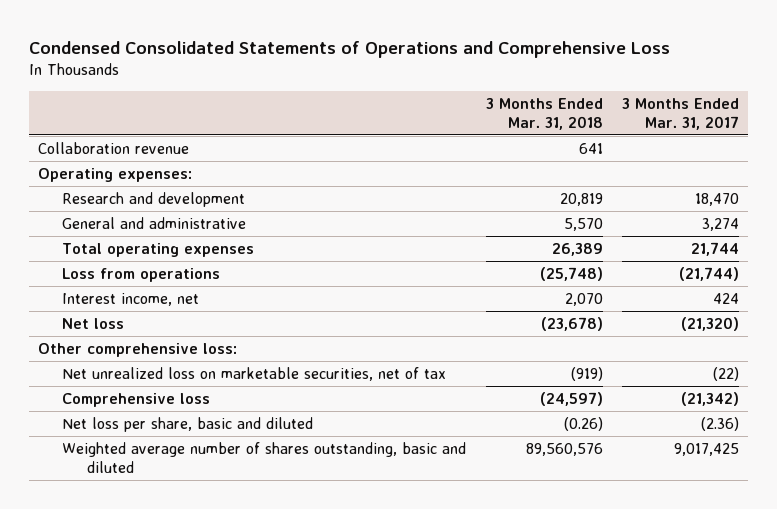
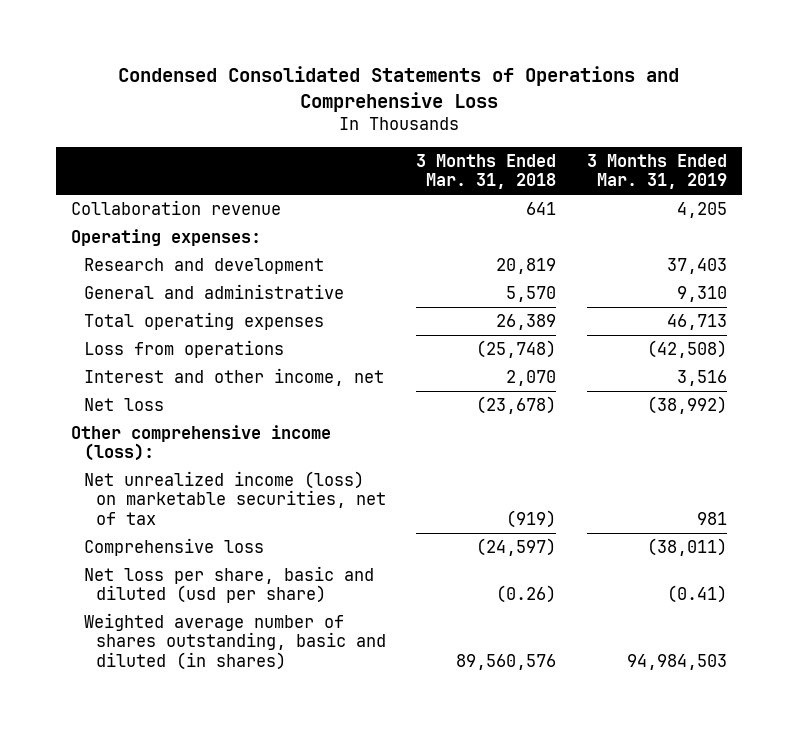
[621,98,739,130] 3 Months Ended Mar. 31, 2017 -> none
none -> [586,153,727,190] 3 Months Ended Mar. 31, 2019
[62,292,200,306] Interest income, net -> [83,368,384,387] Interest and other income, net
[38,342,238,357] Other comprehensive loss: -> [71,425,332,462] Other comprehensive income (loss):
[62,366,447,381] Net unrealized loss on marketable securities, net of tax -> [83,471,386,525] Net unrealized income (loss) on marketable securities, net of tax
[62,416,314,432] Net loss per share, basic and diluted -> [83,566,374,604] Net loss per share, basic and diluted (usd per share)
[62,441,467,473] Weighted average number of shares outstanding, basic and diluted -> [83,613,386,670] Weighted average number of shares outstanding, basic and diluted (in shares)

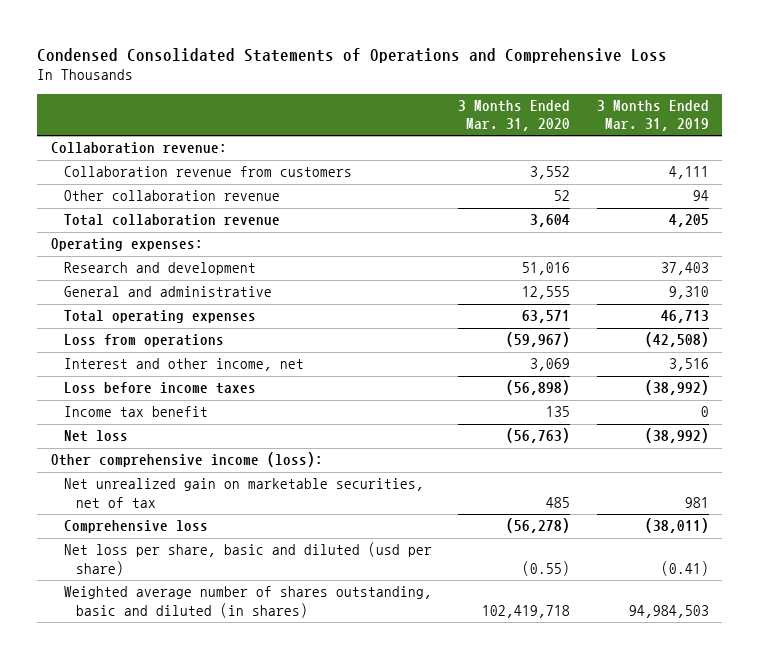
[416,153,557,190] 3 Months Ended Mar. 31, 2018 -> none
none -> [458,100,571,132] 3 Months Ended Mar. 31, 2020
none -> [50,142,227,155] Collaboration revenue:
[71,200,282,216] Collaboration revenue -> [63,166,352,178] Collaboration revenue from customers
[676,202,727,219] 4,205 -> [668,166,709,180] 4,111
none -> [63,190,280,202] Other collaboration revenue
none -> [63,214,280,227] Total collaboration revenue
none -> [63,382,256,395] Loss before income taxes
none -> [63,406,208,418] Income tax benefit
[83,471,386,525] Net unrealized income (loss) on marketable securities, net of tax -> [63,478,424,508] Net unrealized gain on marketable securities, net of tax

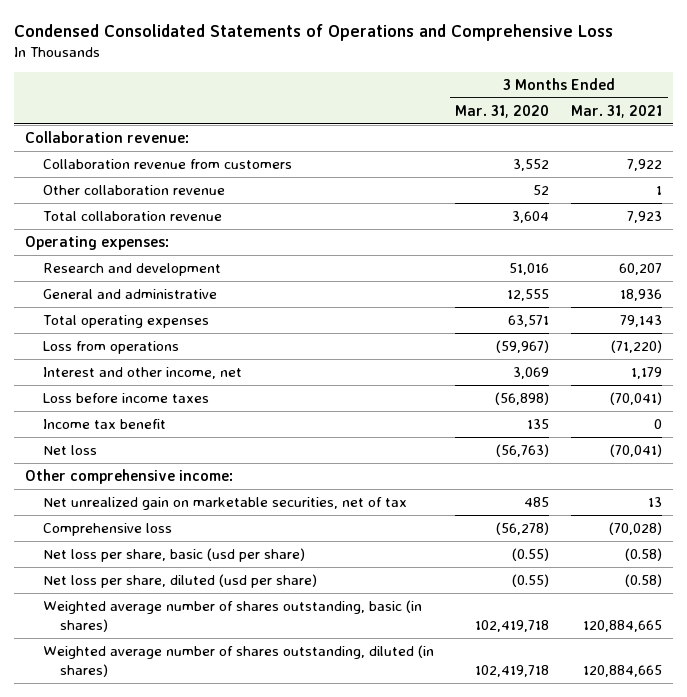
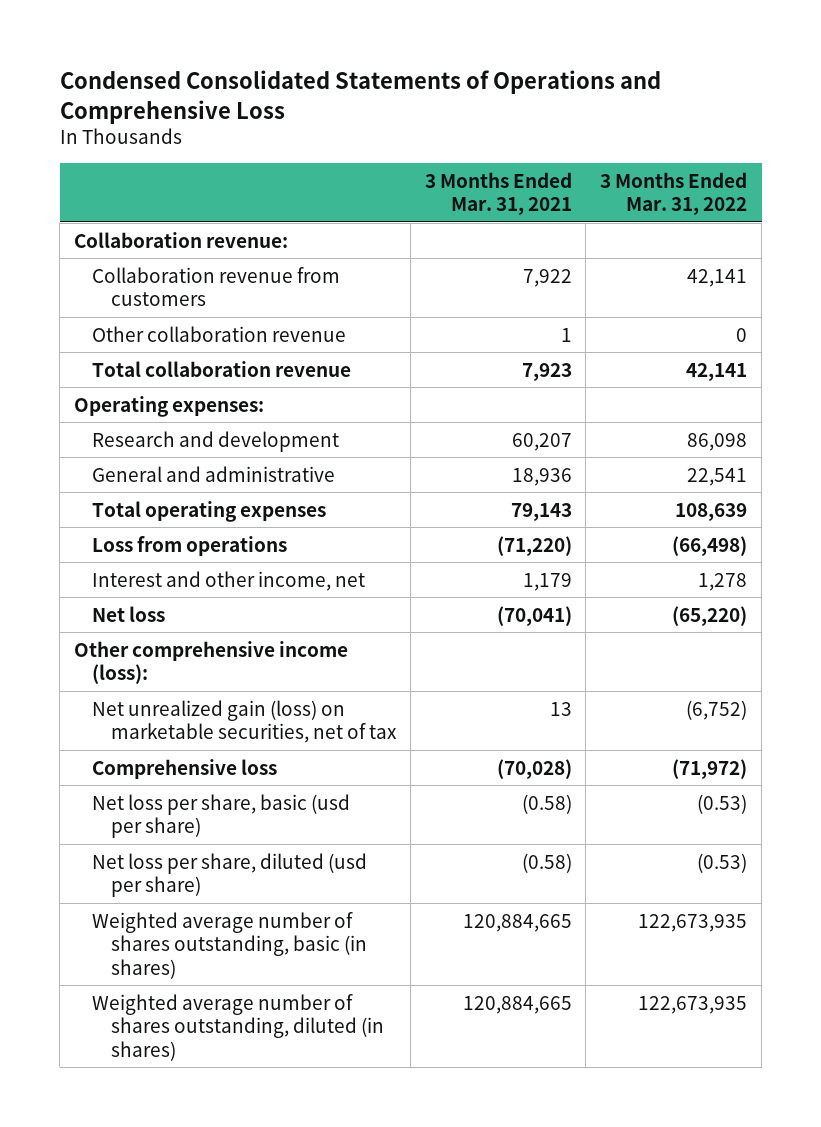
[455,104,550,118] Mar. 31, 2020 -> none
none -> [600,171,748,216] 3 Months Ended Mar. 31, 2022
[42,392,209,403] Loss before income taxes -> none
[42,418,166,429] Income tax benefit -> none
[25,468,234,484] Other comprehensive income: -> [73,640,348,685] Other comprehensive income (loss):
[42,496,407,510] Net unrealized gain on marketable securities, net of tax -> [92,699,398,744] Net unrealized gain (loss) on marketable securities, net of tax

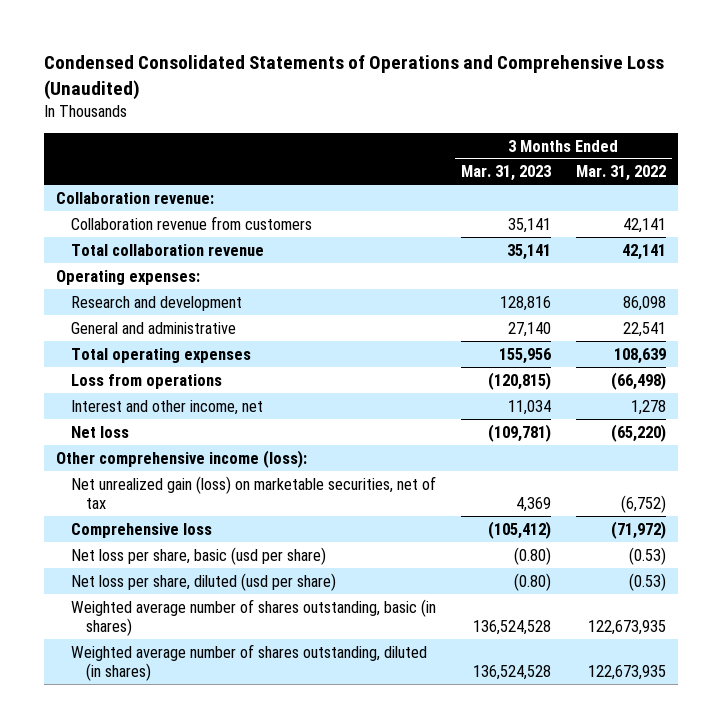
[59,70,661,124] Condensed Consolidated Statements of Operations and Comprehensive Loss -> [43,55,664,100] Condensed Consolidated Statements of Operations and Comprehensive Loss (Unaudited)
[424,171,572,216] 3 Months Ended Mar. 31, 2021 -> none
none -> [460,165,551,182] Mar. 31, 2023
[92,325,347,342] Other collaboration revenue -> none

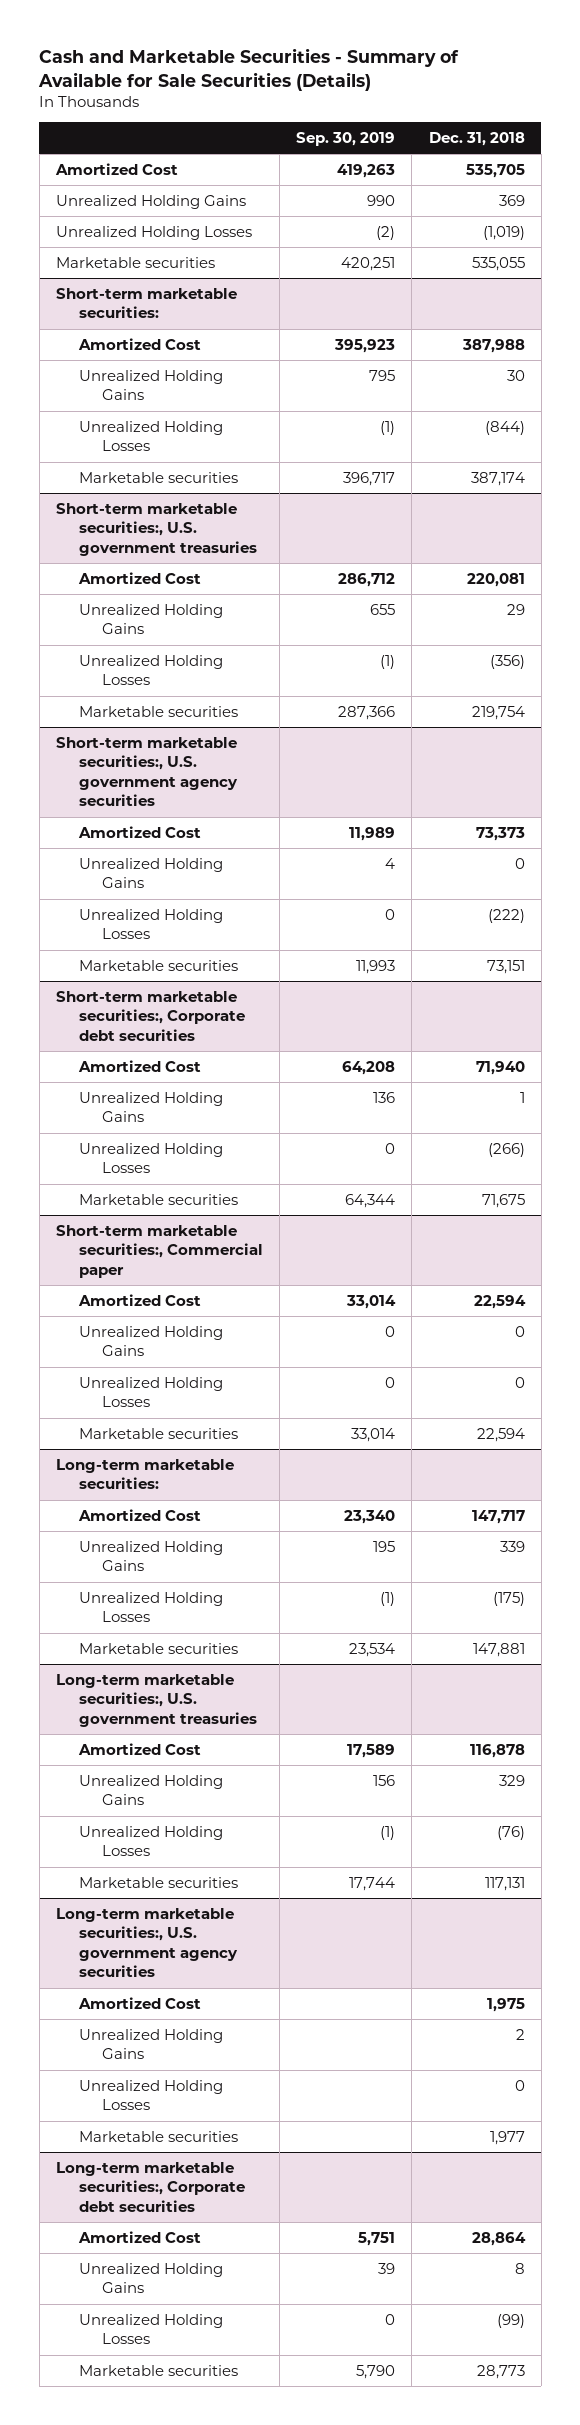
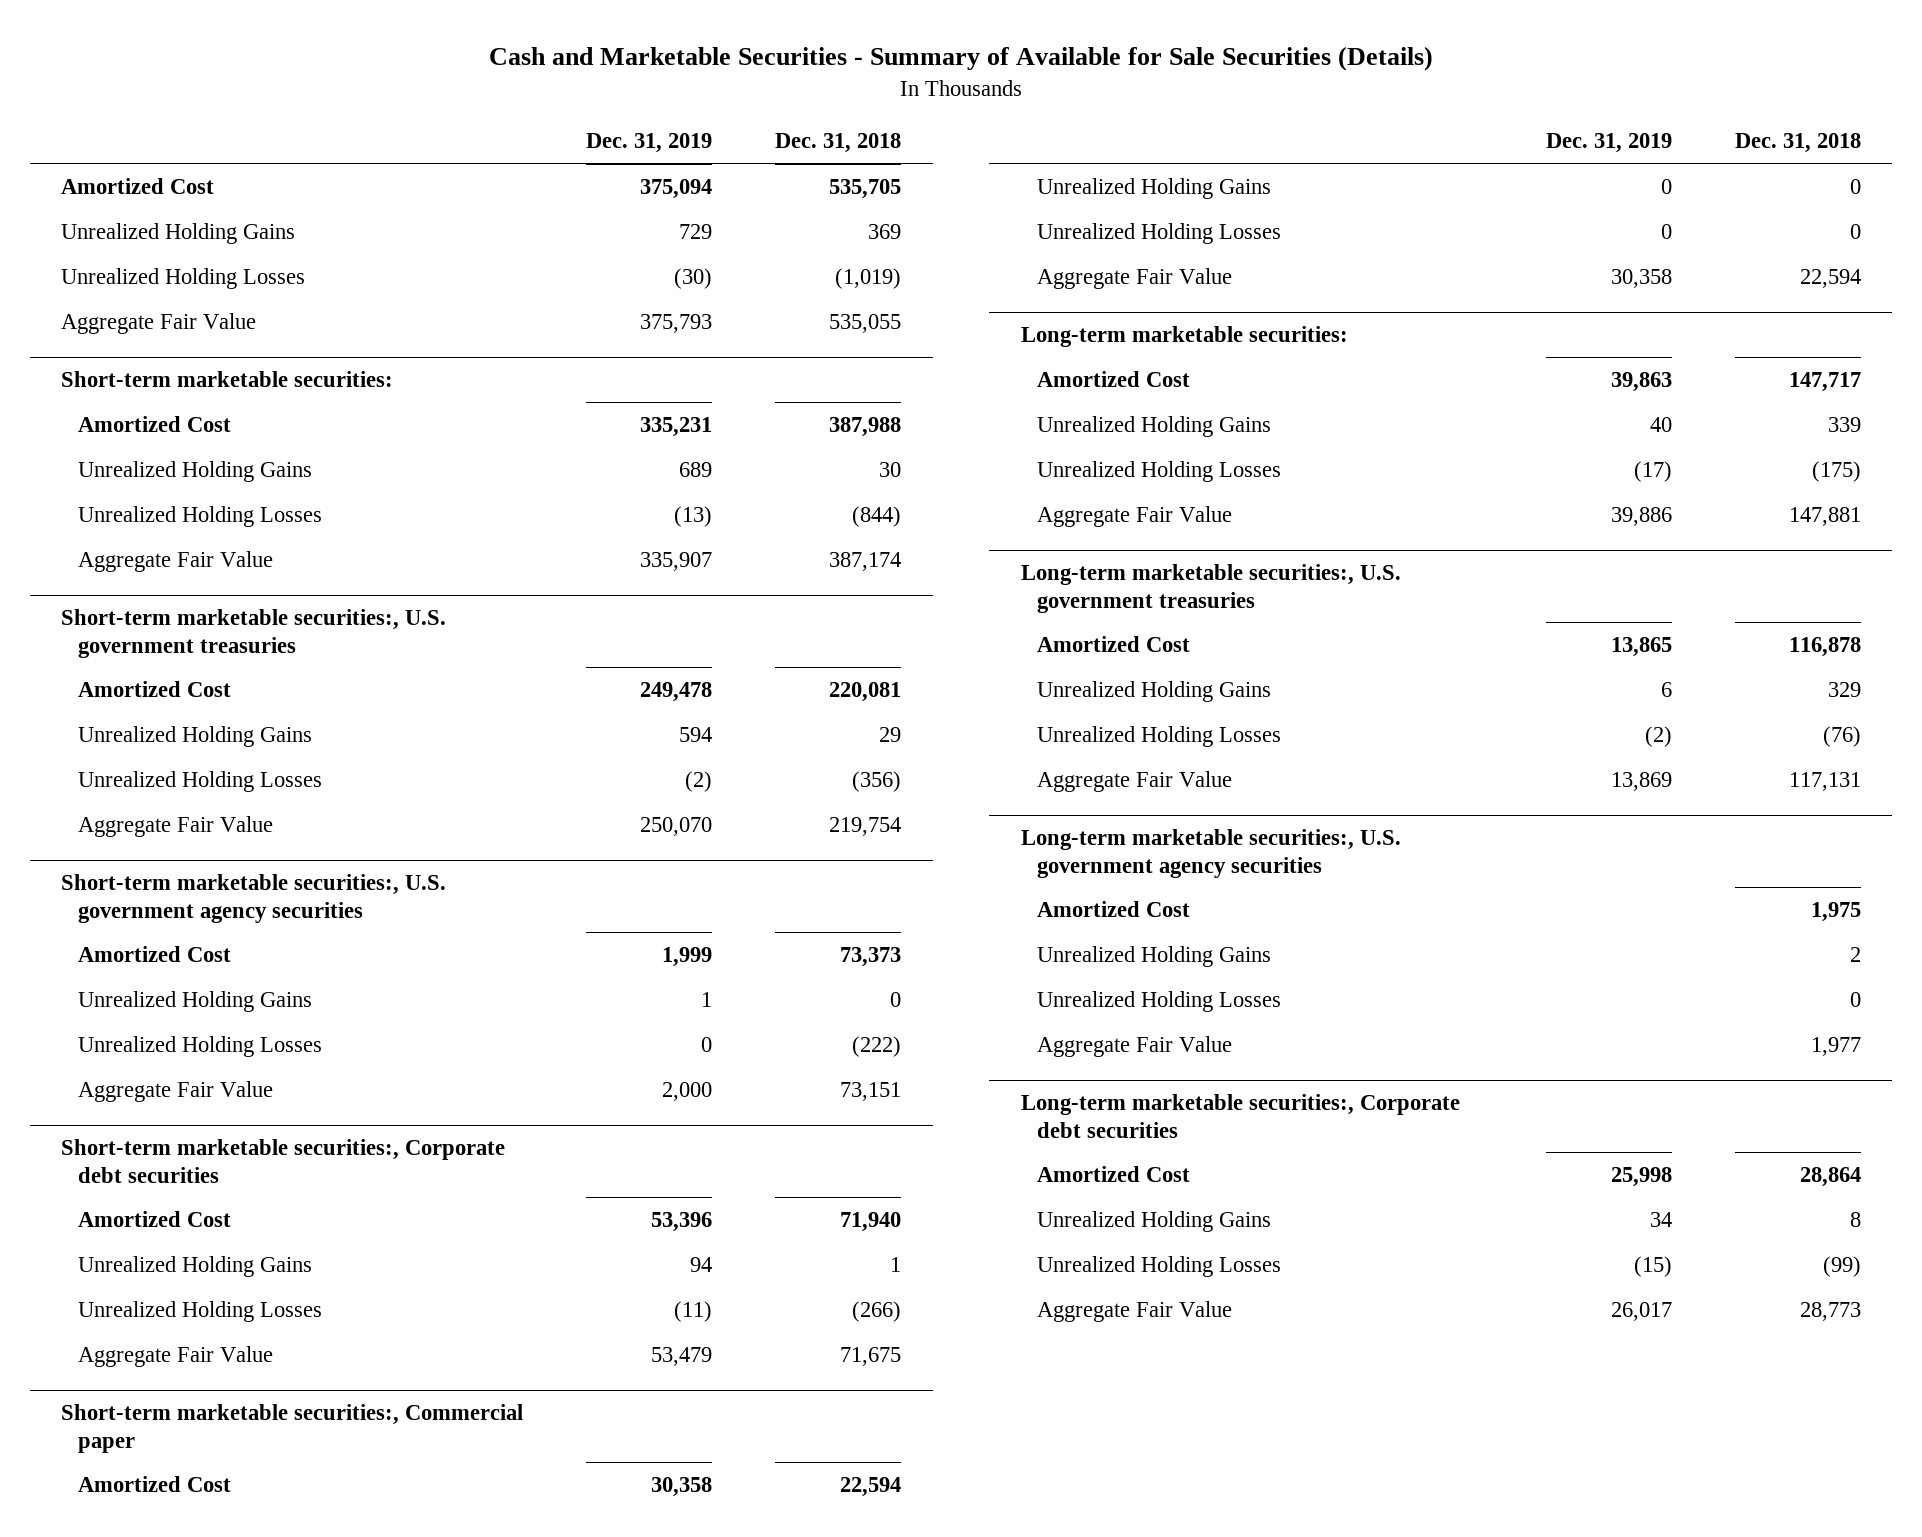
[296,132,396,147] Sep. 30, 2019 -> none
none -> [586,133,713,154] Dec. 31, 2019
[55,256,215,268] Marketable securities -> [61,312,257,334] Aggregate Fair Value
[79,471,239,483] Marketable securities -> [77,550,273,572] Aggregate Fair Value
[79,705,239,717] Marketable securities -> [77,815,273,837] Aggregate Fair Value
[79,959,239,971] Marketable securities -> [77,1080,273,1102] Aggregate Fair Value
[79,1193,239,1205] Marketable securities -> [77,1345,273,1367] Aggregate Fair Value
[79,1427,239,1439] Marketable securities -> [1037,267,1233,289] Aggregate Fair Value
[79,1642,239,1654] Marketable securities -> [1037,505,1233,527] Aggregate Fair Value
[79,1876,239,1888] Marketable securities -> [1037,770,1233,792] Aggregate Fair Value
[79,2130,239,2142] Marketable securities -> [1037,1035,1233,1057] Aggregate Fair Value
[79,2364,239,2376] Marketable securities -> [1037,1300,1233,1322] Aggregate Fair Value

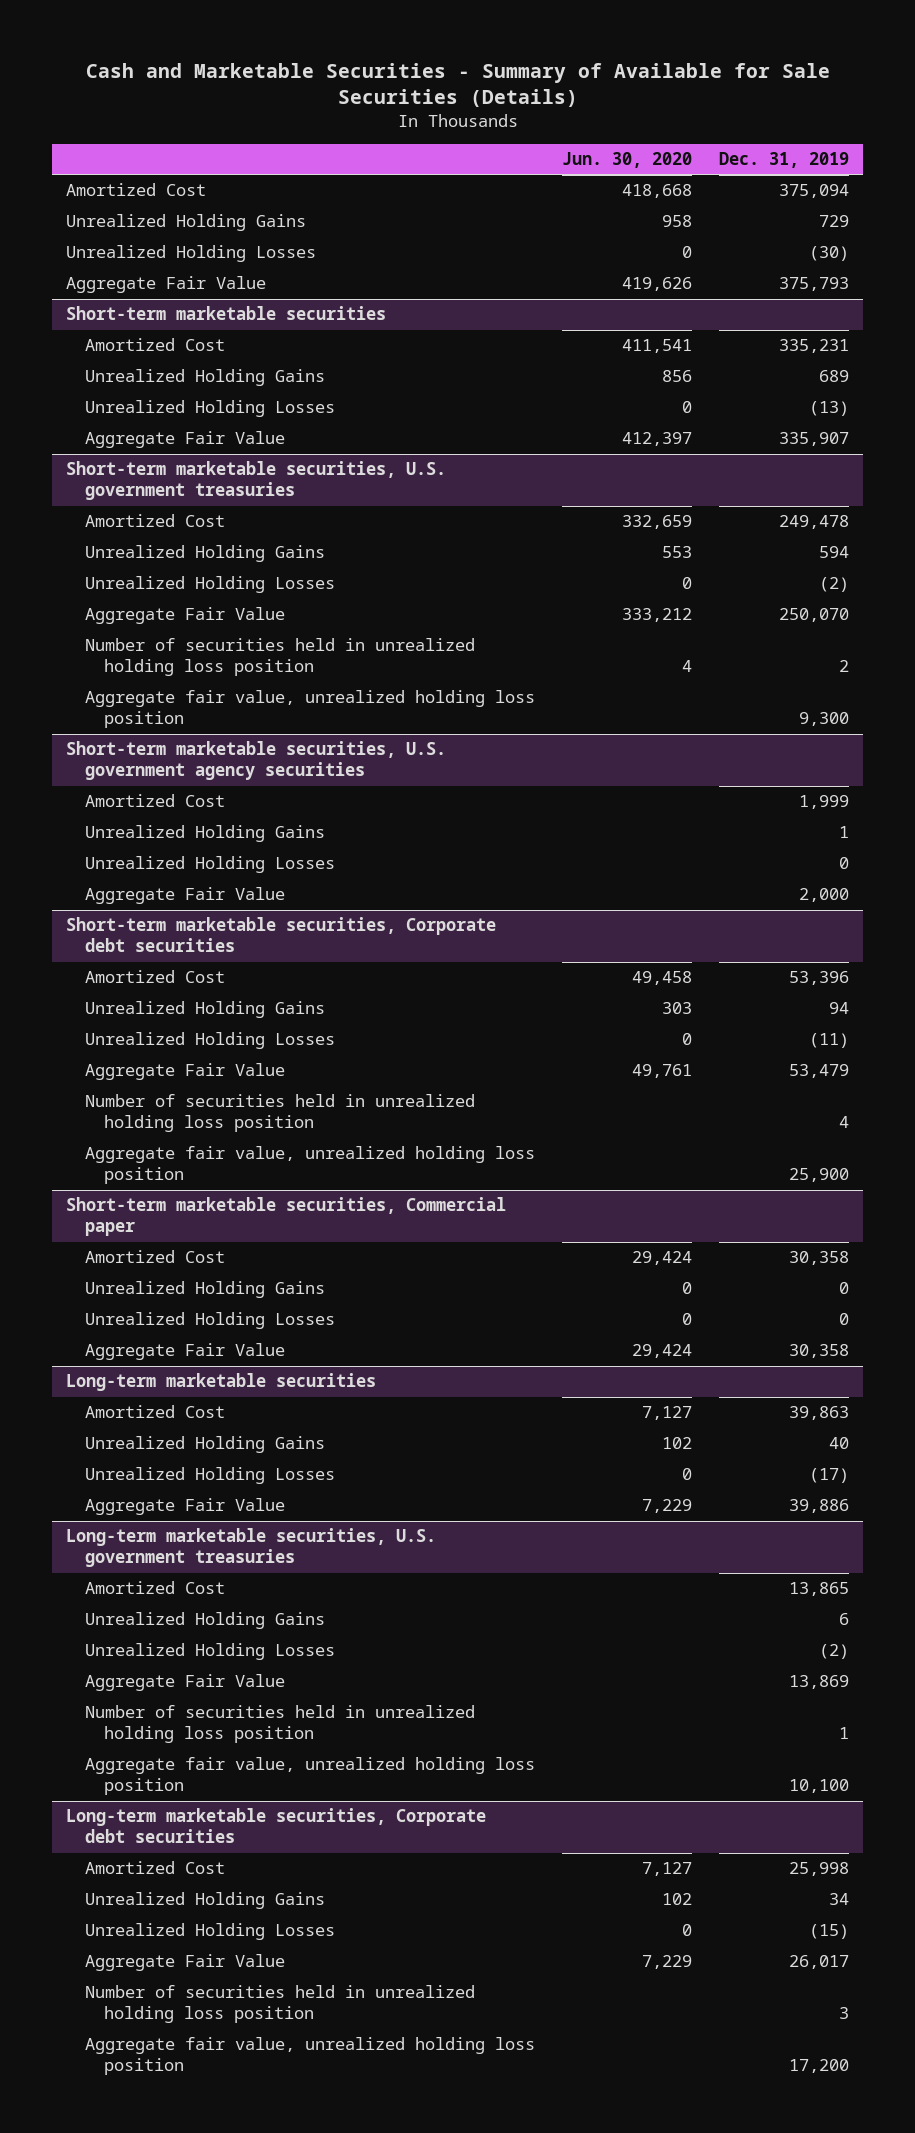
[775,133,902,154] Dec. 31, 2018 -> none
none -> [562,152,693,169] Jun. 30, 2020
[61,371,394,388] Short-term marketable securities: -> [65,306,386,321] Short-term marketable securities
[61,609,447,658] Short-term marketable securities:, U.S. government treasuries -> [65,461,446,501] Short-term marketable securities, U.S. government treasuries
none -> [84,638,475,677] Number of securities held in unrealized holding loss position
none -> [84,690,535,729] Aggregate fair value, unrealized holding loss position
[61,874,447,923] Short-term marketable securities:, U.S. government agency securities -> [65,741,446,781] Short-term marketable securities, U.S. government agency securities
[61,1139,506,1183] Short-term marketable securities:, Corporate debt securities -> [65,917,496,953] Short-term marketable securities, Corporate debt securities
none -> [84,1094,475,1133] Number of securities held in unrealized holding loss position
none -> [84,1146,535,1185] Aggregate fair value, unrealized holding loss position
[61,1404,524,1453] Short-term marketable securities:, Commercial paper -> [65,1197,506,1237] Short-term marketable securities, Commercial paper
[1020,326,1348,348] Long-term marketable securities: -> [65,1373,376,1392] Long-term marketable securities
[1020,564,1401,613] Long-term marketable securities:, U.S. government treasuries -> [65,1528,436,1568] Long-term marketable securities, U.S. government treasuries
[1020,829,1401,878] Long-term marketable securities:, U.S. government agency securities -> none
[1037,900,1191,917] Amortized Cost -> none
[1037,945,1272,967] Unrealized Holding Gains -> none
[1037,990,1282,1012] Unrealized Holding Losses -> none
[1037,1035,1233,1057] Aggregate Fair Value -> none
none -> [84,1705,475,1744] Number of securities held in unrealized holding loss position
none -> [84,1757,535,1796] Aggregate fair value, unrealized holding loss position
[1020,1094,1460,1138] Long-term marketable securities:, Corporate debt securities -> [65,1808,486,1844] Long-term marketable securities, Corporate debt securities
none -> [84,1985,475,2024] Number of securities held in unrealized holding loss position
none -> [84,2037,535,2076] Aggregate fair value, unrealized holding loss position

